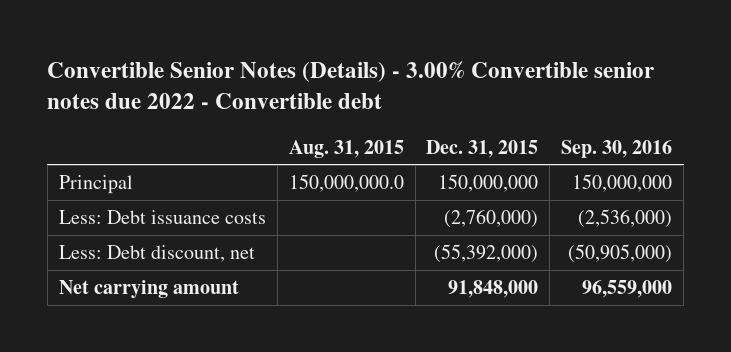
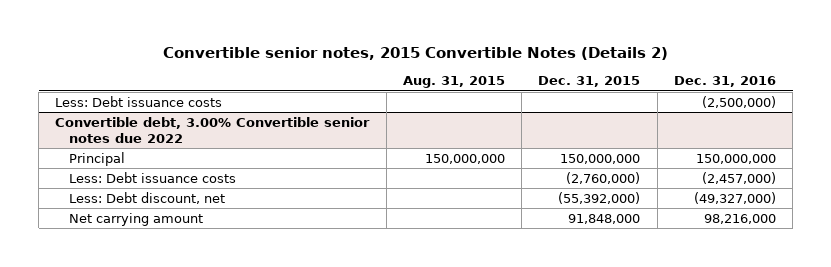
[47,61,655,110] Convertible Senior Notes (Details) - 3.00% Convertible senior notes due 2022 - Convertible debt -> [162,47,668,61] Convertible senior notes, 2015 Convertible Notes (Details 2)
[561,139,673,158] Sep. 30, 2016 -> none
none -> [673,76,776,88] Dec. 31, 2016
none -> [55,95,223,107] Less: Debt issuance costs
none -> [55,116,371,143] Convertible debt, 3.00% Convertible senior notes due 2022
[288,173,404,192] 150,000,000.0 -> [424,153,505,164] 150,000,000

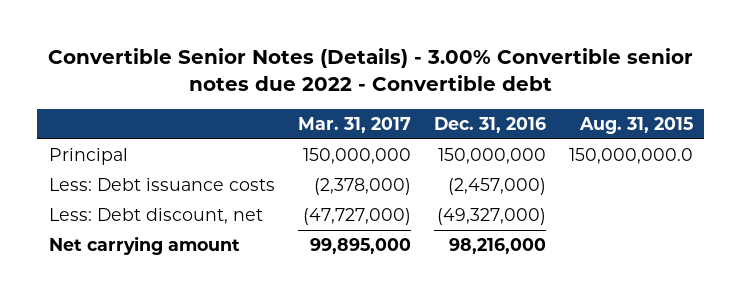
[162,47,668,61] Convertible senior notes, 2015 Convertible Notes (Details 2) -> [47,48,693,92] Convertible Senior Notes (Details) - 3.00% Convertible senior notes due 2022 - Convertible debt
[538,76,641,88] Dec. 31, 2015 -> none
none -> [297,116,411,133] Mar. 31, 2017
[55,95,223,107] Less: Debt issuance costs -> none
[55,116,371,143] Convertible debt, 3.00% Convertible senior notes due 2022 -> none
[424,153,505,164] 150,000,000 -> [568,148,693,165] 150,000,000.0

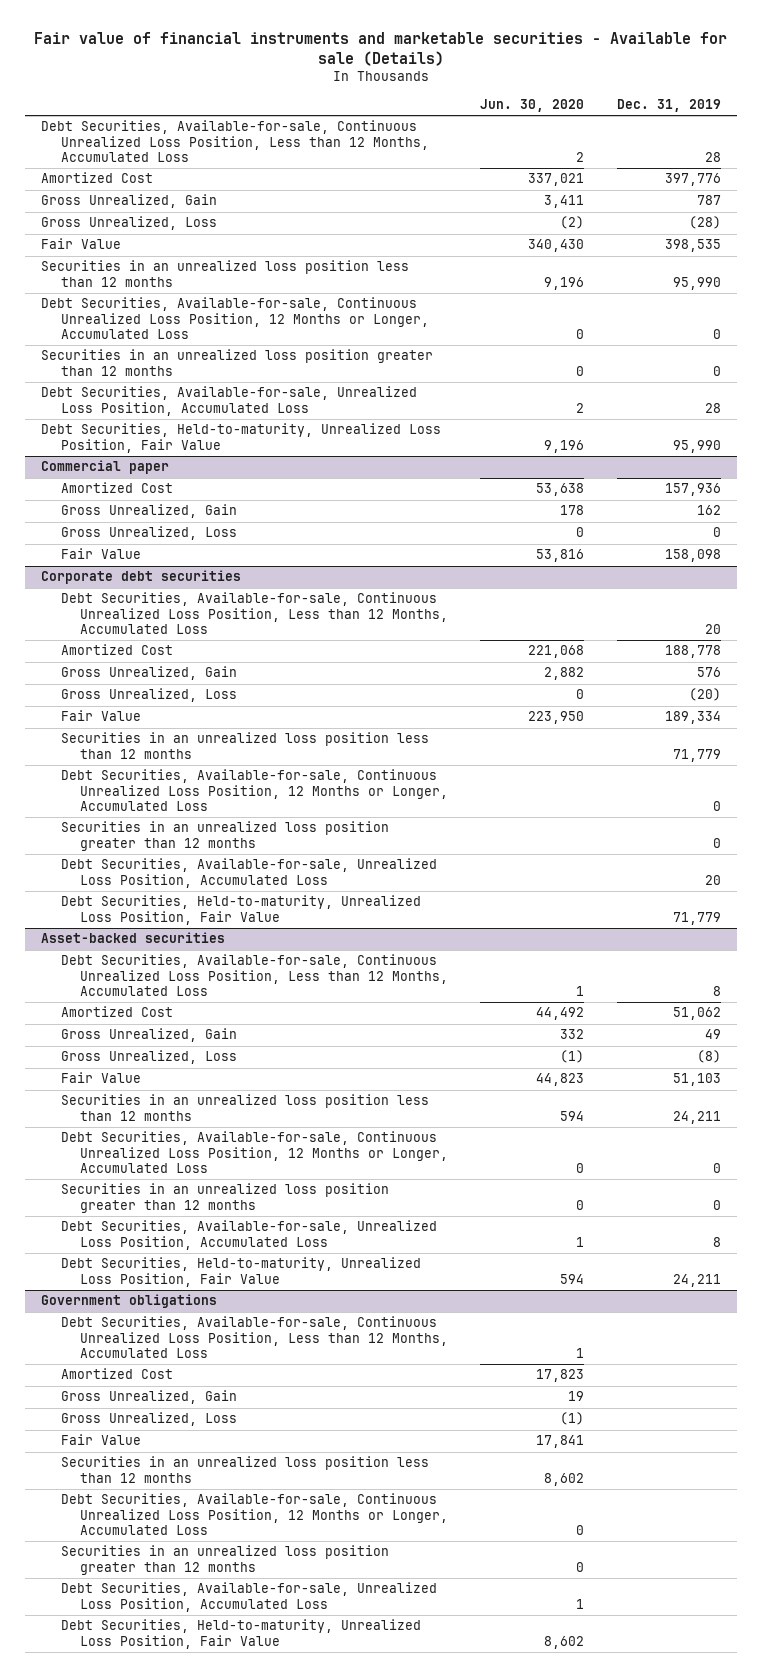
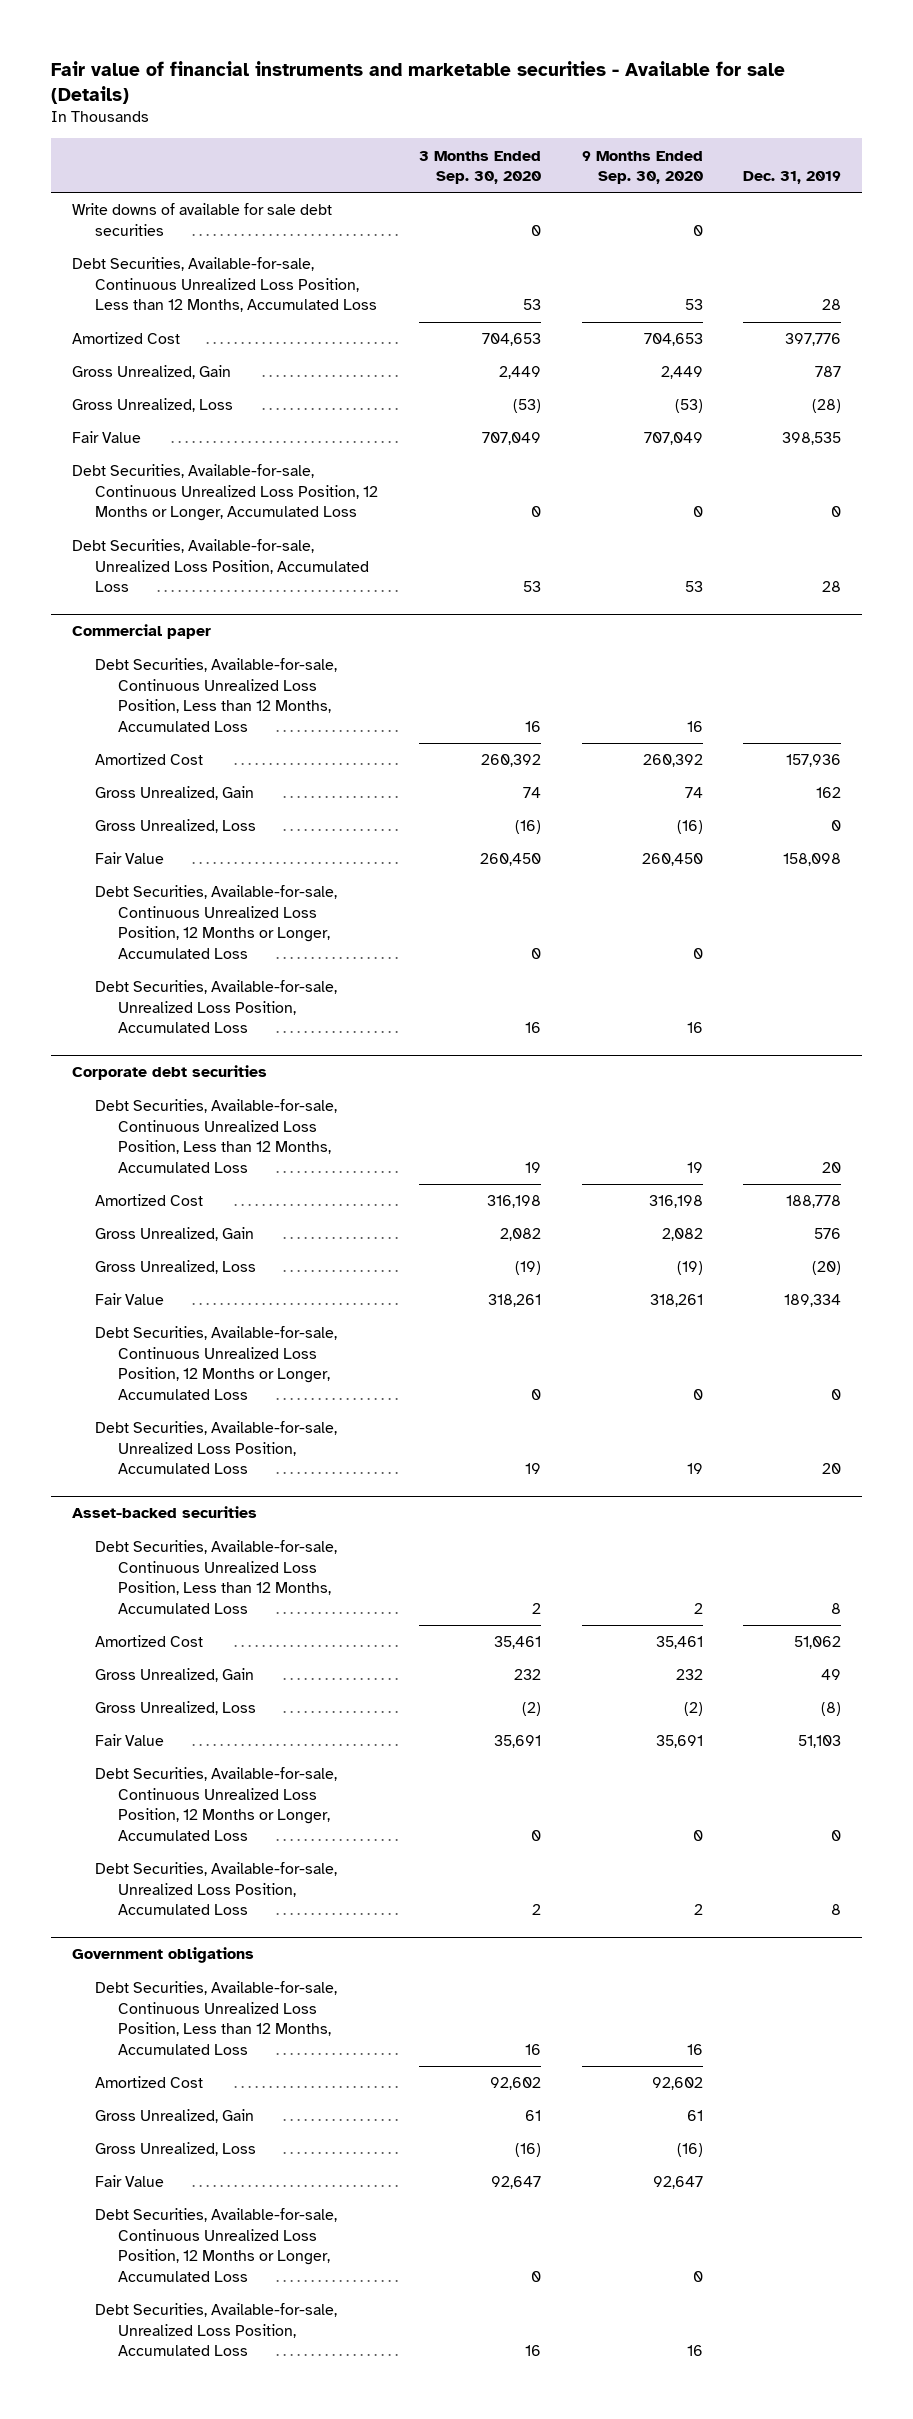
[480,98,585,112] Jun. 30, 2020 -> none
none -> [418,150,541,185] 3 Months Ended Sep. 30, 2020
none -> [581,150,703,185] 9 Months Ended Sep. 30, 2020
none -> [71,203,332,236] Write downs of available for sale debt securities
[41,260,410,287] Securities in an unrealized loss position less than 12 months -> none
[41,349,434,376] Securities in an unrealized loss position greater than 12 months -> none
[41,423,442,453] Debt Securities, Held-to-maturity, Unrealized Loss Position, Fair Value -> none
none -> [94,658,337,732] Debt Securities, Available-for-sale, Continuous Unrealized Loss Position, Less than 12 Months, Accumulated Loss
none -> [94,885,337,959] Debt Securities, Available-for-sale, Continuous Unrealized Loss Position, 12 Months or Longer, Accumulated Loss
none -> [94,980,337,1034] Debt Securities, Available-for-sale, Unrealized Loss Position, Accumulated Loss
[60,732,429,759] Securities in an unrealized loss position less than 12 months -> none
[60,821,389,851] Securities in an unrealized loss position greater than 12 months -> none
[60,895,421,925] Debt Securities, Held-to-maturity, Unrealized Loss Position, Fair Value -> none
[60,1094,429,1121] Securities in an unrealized loss position less than 12 months -> none
[60,1183,389,1213] Securities in an unrealized loss position greater than 12 months -> none
[60,1257,421,1287] Debt Securities, Held-to-maturity, Unrealized Loss Position, Fair Value -> none
[60,1456,429,1483] Securities in an unrealized loss position less than 12 months -> none
[60,1545,389,1575] Securities in an unrealized loss position greater than 12 months -> none
[60,1619,421,1649] Debt Securities, Held-to-maturity, Unrealized Loss Position, Fair Value -> none

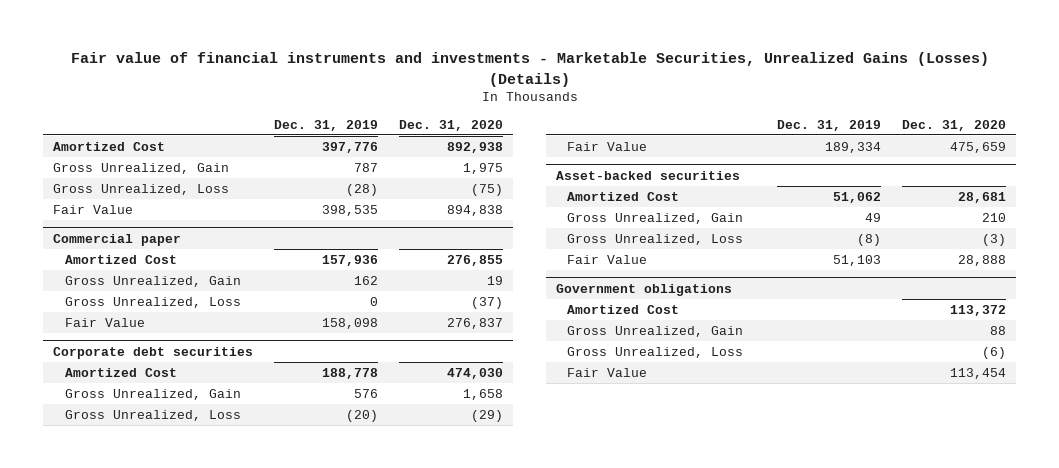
[51,61,786,104] Fair value of financial instruments and marketable securities - Available for sale (Details) -> [70,52,989,87] Fair value of financial instruments and investments - Marketable Securities, Unrealized Gains (Losses) (Details)
[418,150,541,185] 3 Months Ended Sep. 30, 2020 -> none
[581,150,703,185] 9 Months Ended Sep. 30, 2020 -> none
none -> [398,119,503,131] Dec. 31, 2020
[71,203,332,236] Write downs of available for sale debt securities -> none
[71,257,377,313] Debt Securities, Available-for-sale, Continuous Unrealized Loss Position, Less than 12 Months, Accumulated Loss -> none
[71,464,378,522] Debt Securities, Available-for-sale, Continuous Unrealized Loss Position, 12 Months or Longer, Accumulated Loss -> none
[71,539,369,593] Debt Securities, Available-for-sale, Unrealized Loss Position, Accumulated Loss -> none
[94,658,337,732] Debt Securities, Available-for-sale, Continuous Unrealized Loss Position, Less than 12 Months, Accumulated Loss -> none
[94,885,337,959] Debt Securities, Available-for-sale, Continuous Unrealized Loss Position, 12 Months or Longer, Accumulated Loss -> none
[94,980,337,1034] Debt Securities, Available-for-sale, Unrealized Loss Position, Accumulated Loss -> none
[94,1099,337,1173] Debt Securities, Available-for-sale, Continuous Unrealized Loss Position, Less than 12 Months, Accumulated Loss -> none
[94,1326,337,1400] Debt Securities, Available-for-sale, Continuous Unrealized Loss Position, 12 Months or Longer, Accumulated Loss -> none
[94,1421,337,1475] Debt Securities, Available-for-sale, Unrealized Loss Position, Accumulated Loss -> none
[94,1540,337,1614] Debt Securities, Available-for-sale, Continuous Unrealized Loss Position, Less than 12 Months, Accumulated Loss -> none
[94,1767,337,1841] Debt Securities, Available-for-sale, Continuous Unrealized Loss Position, 12 Months or Longer, Accumulated Loss -> none
[94,1862,337,1916] Debt Securities, Available-for-sale, Unrealized Loss Position, Accumulated Loss -> none
[94,1981,337,2055] Debt Securities, Available-for-sale, Continuous Unrealized Loss Position, Less than 12 Months, Accumulated Loss -> none
[94,2208,337,2282] Debt Securities, Available-for-sale, Continuous Unrealized Loss Position, 12 Months or Longer, Accumulated Loss -> none
[94,2303,337,2357] Debt Securities, Available-for-sale, Unrealized Loss Position, Accumulated Loss -> none

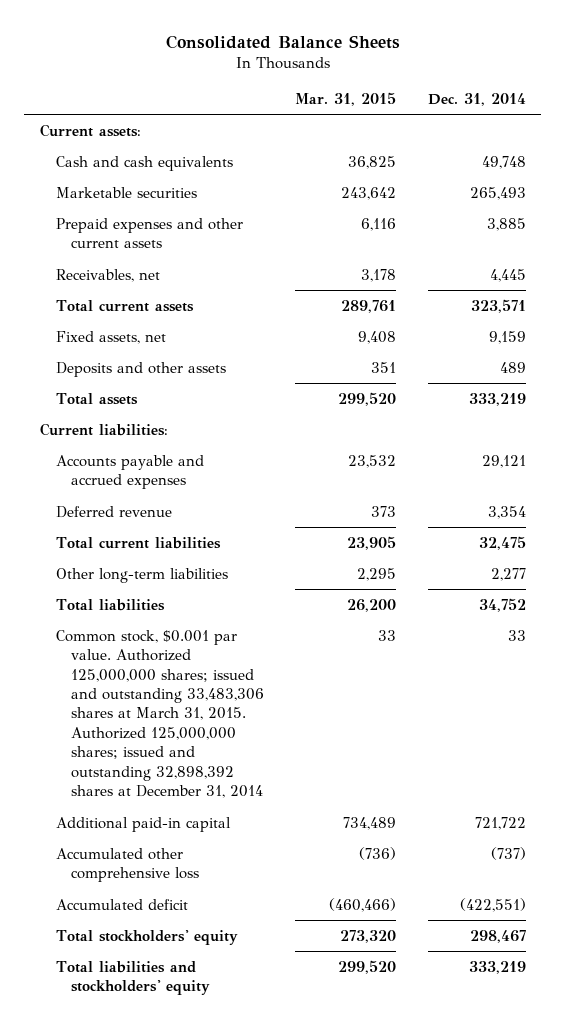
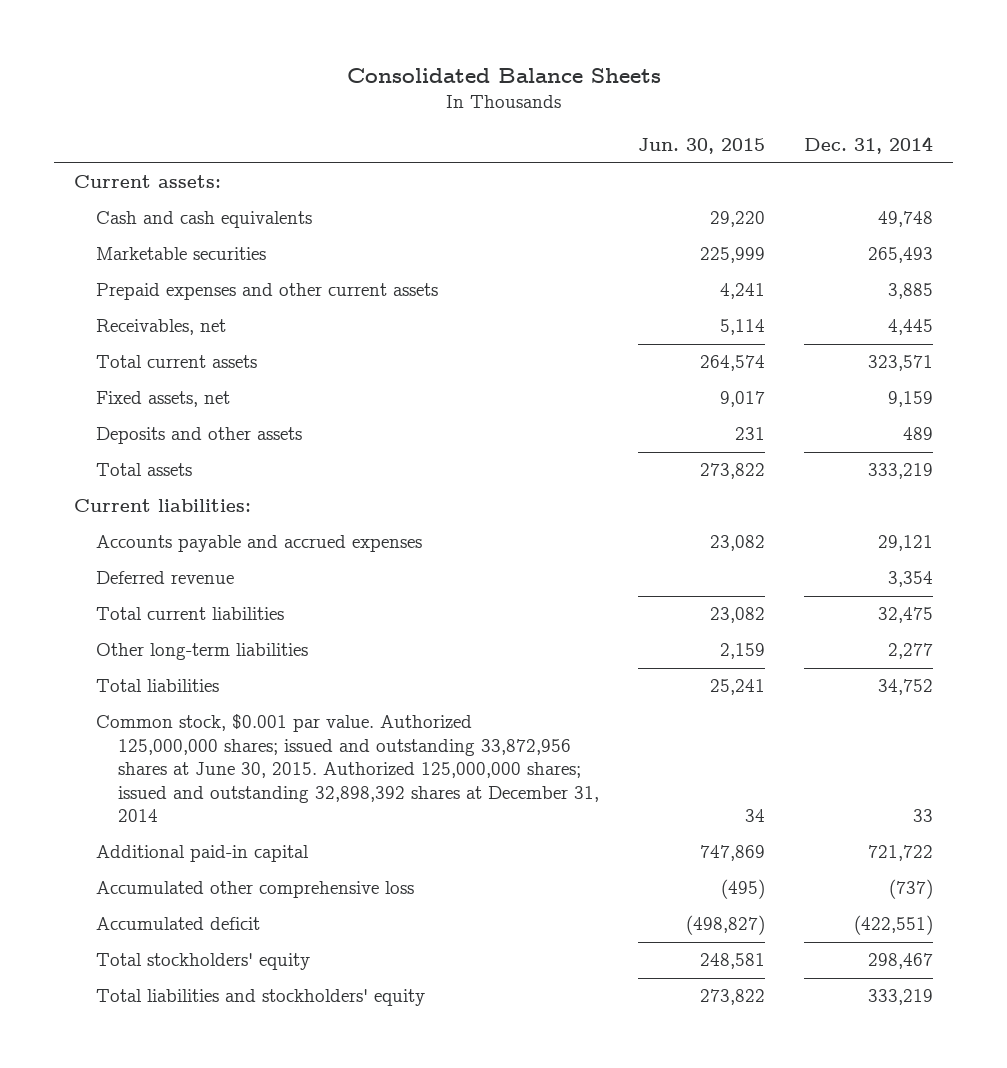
[295,91,397,106] Mar. 31, 2015 -> none
none -> [638,138,766,155] Jun. 30, 2015
[55,629,265,799] Common stock, $0.001 par value. Authorized 125,000,000 shares; issued and outstanding 33,483,306 shares at March 31, 2015. Authorized 125,000,000 shares; issued and outstanding 32,898,392 shares at December 31, 2014 -> [95,714,599,823] Common stock, $0.001 par value. Authorized 125,000,000 shares; issued and outstanding 33,872,956 shares at June 30, 2015. Authorized 125,000,000 shares; issued and outstanding 32,898,392 shares at December 31, 2014

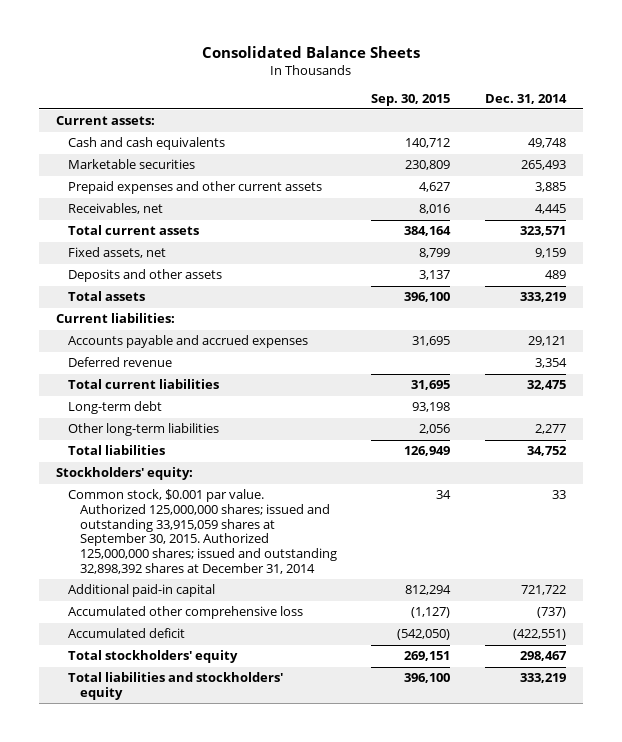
[638,138,766,155] Jun. 30, 2015 -> none
none -> [371,93,451,106] Sep. 30, 2015
none -> [67,401,162,415] Long-term debt
none -> [55,467,193,481] Stockholders' equity:
[95,714,599,823] Common stock, $0.001 par value. Authorized 125,000,000 shares; issued and outstanding 33,872,956 shares at June 30, 2015. Authorized 125,000,000 shares; issued and outstanding 32,898,392 shares at December 31, 2014 -> [67,489,337,575] Common stock, $0.001 par value. Authorized 125,000,000 shares; issued and outstanding 33,915,059 shares at September 30, 2015. Authorized 125,000,000 shares; issued and outstanding 32,898,392 shares at December 31, 2014

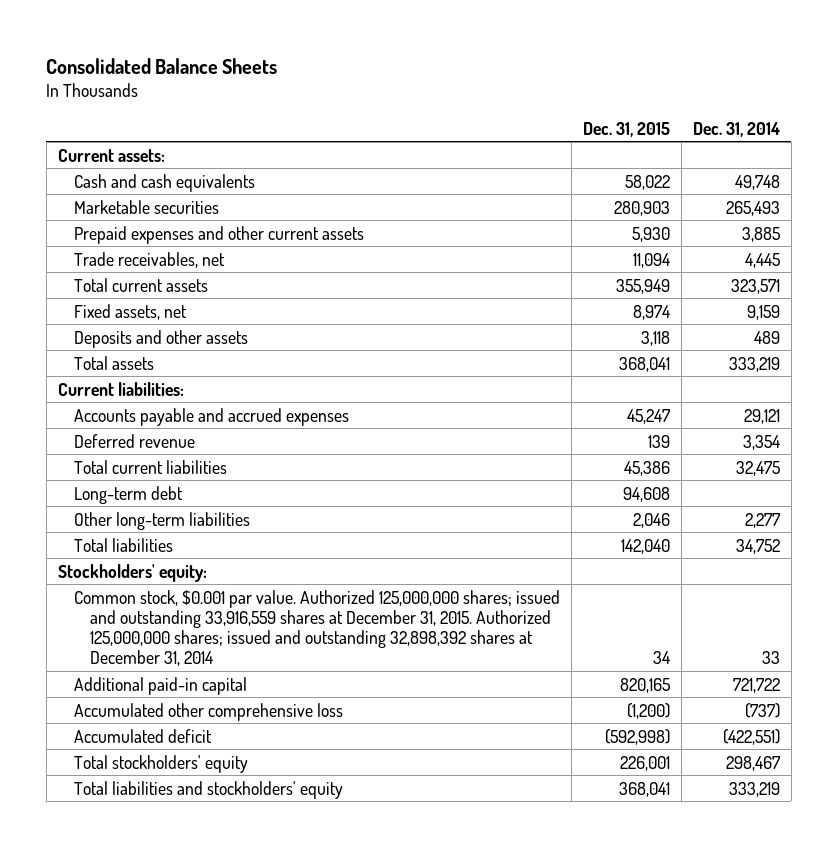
[371,93,451,106] Sep. 30, 2015 -> none
none -> [582,121,670,137] Dec. 31, 2015
[67,203,163,215] Receivables, net -> [73,251,225,268] Trade receivables, net
[67,489,337,575] Common stock, $0.001 par value. Authorized 125,000,000 shares; issued and outstanding 33,915,059 shares at September 30, 2015. Authorized 125,000,000 shares; issued and outstanding 32,898,392 shares at December 31, 2014 -> [73,589,560,667] Common stock, $0.001 par value. Authorized 125,000,000 shares; issued and outstanding 33,916,559 shares at December 31, 2015. Authorized 125,000,000 shares; issued and outstanding 32,898,392 shares at December 31, 2014

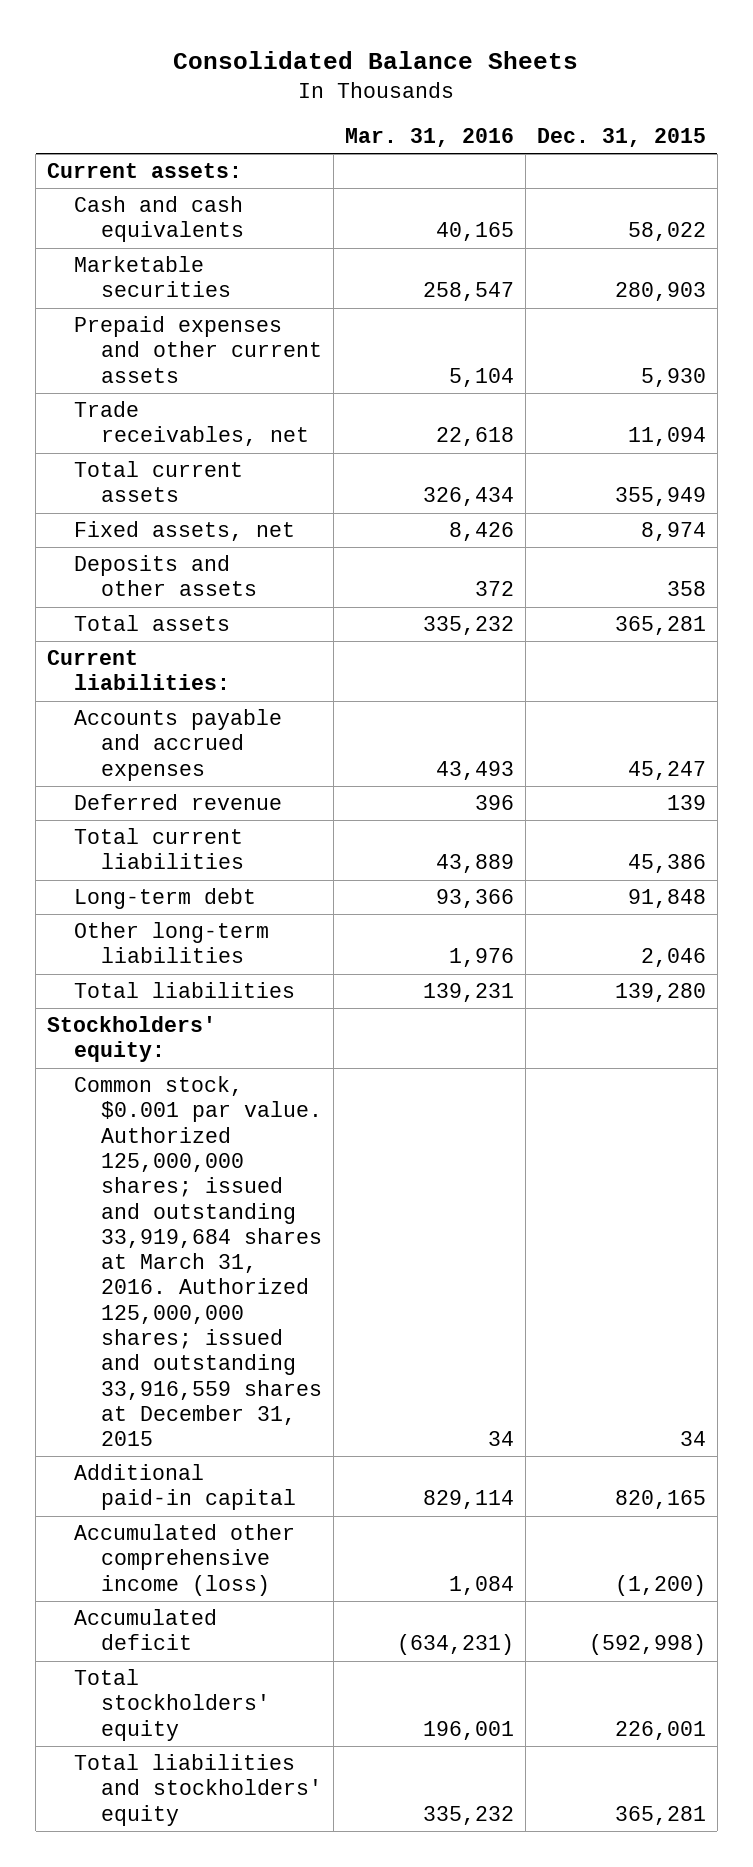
[692,121,780,137] Dec. 31, 2014 -> none
none -> [344,128,514,148] Mar. 31, 2016
[640,330,670,346] 3,118 -> [666,581,706,597] 358
[618,356,670,372] 368,041 -> [614,616,706,636] 365,281
[622,486,670,502] 94,608 -> [627,889,706,909] 91,848
[620,538,670,554] 142,040 -> [614,983,706,1003] 139,280
[73,589,560,667] Common stock, $0.001 par value. Authorized 125,000,000 shares; issued and outstanding 33,916,559 shares at December 31, 2015. Authorized 125,000,000 shares; issued and outstanding 32,898,392 shares at December 31, 2014 -> [73,1076,322,1447] Common stock, $0.001 par value. Authorized 125,000,000 shares; issued and outstanding 33,919,684 shares at March 31, 2016. Authorized 125,000,000 shares; issued and outstanding 33,916,559 shares at December 31, 2015
[73,702,343,721] Accumulated other comprehensive loss -> [73,1524,295,1596] Accumulated other comprehensive income (loss)
[618,781,670,797] 368,041 -> [614,1805,706,1825] 365,281

